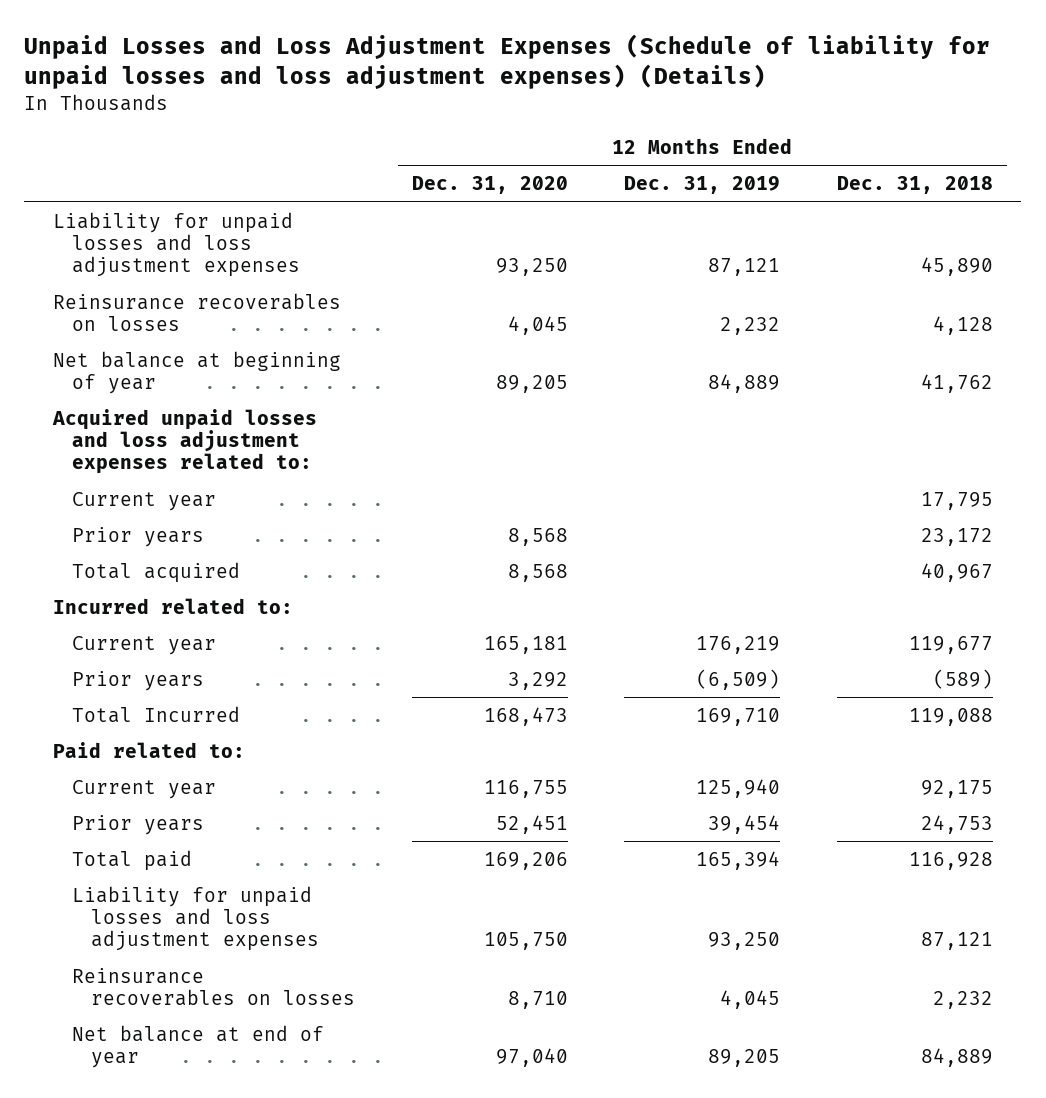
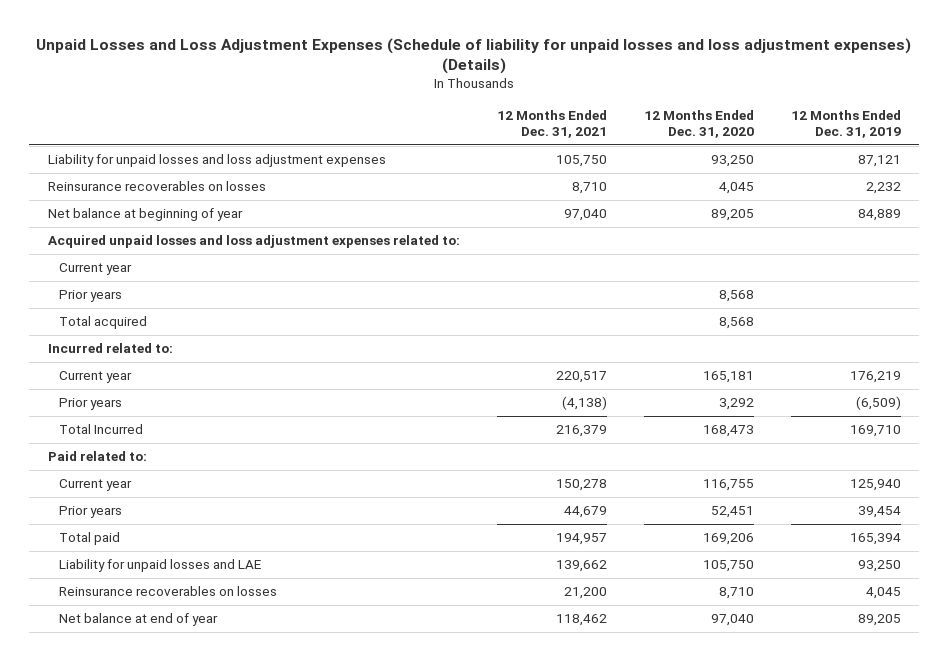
[836,176,993,195] Dec. 31, 2018 -> none
none -> [496,109,607,139] 12 Months Ended Dec. 31, 2021
[72,885,320,952] Liability for unpaid losses and loss adjustment expenses -> [59,559,262,573] Liability for unpaid losses and LAE

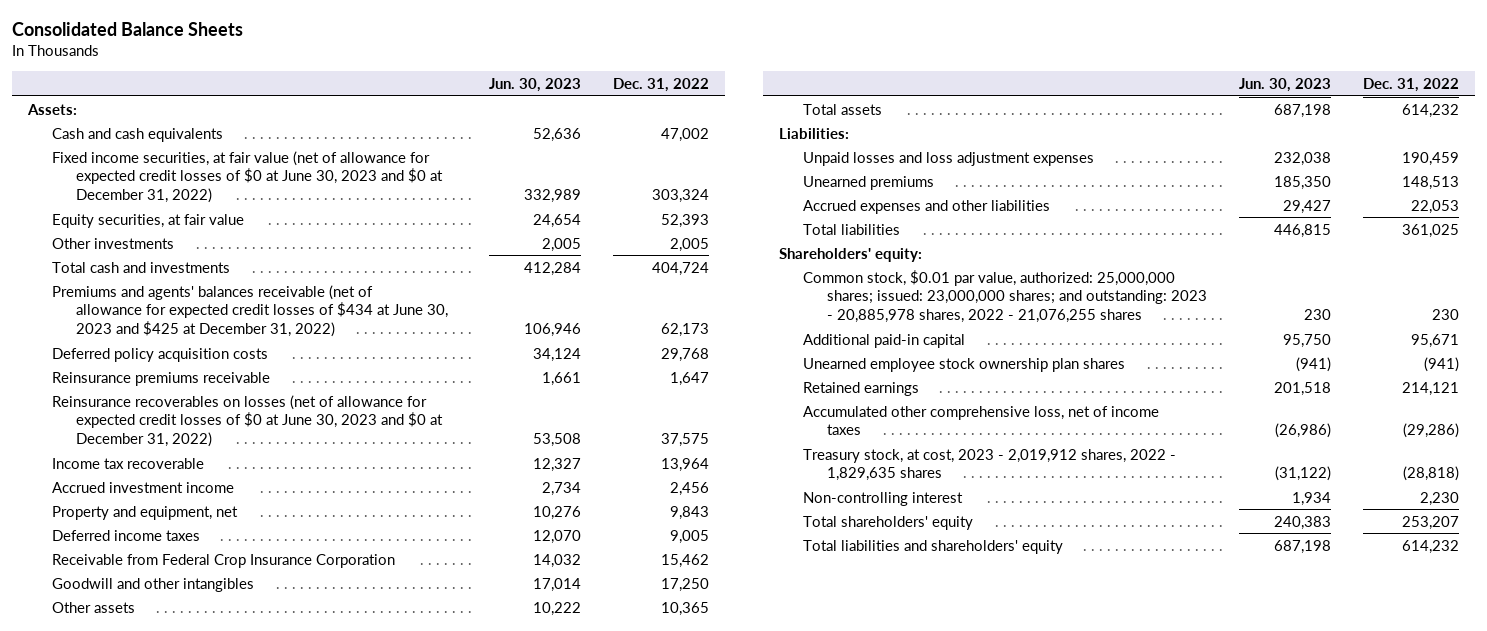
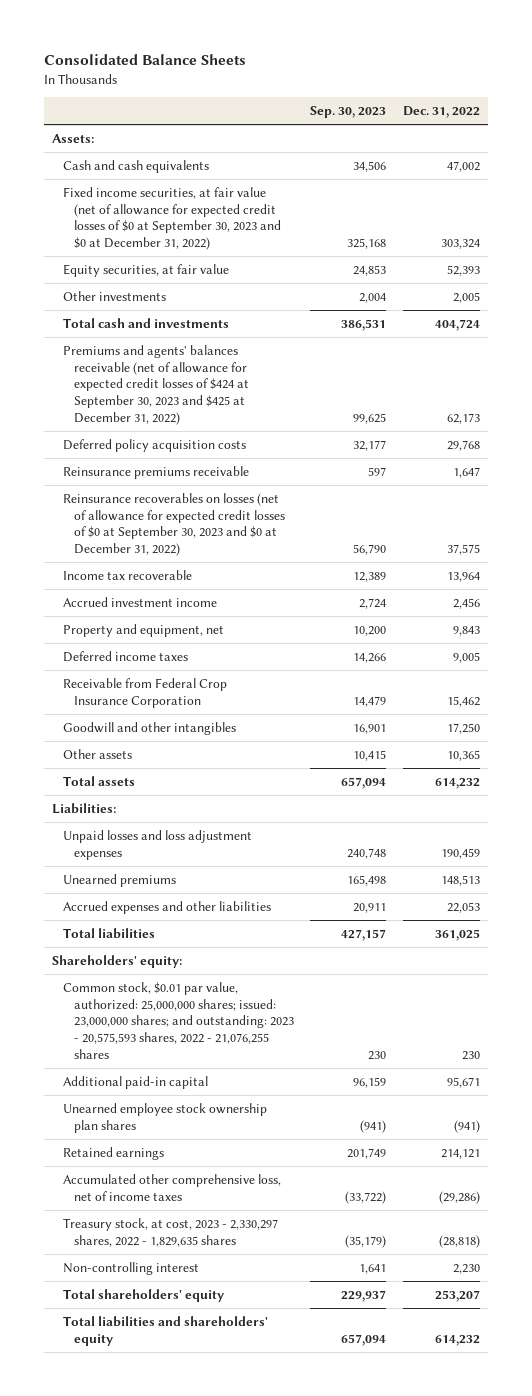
[488,77,581,92] Jun. 30, 2023 -> none
none -> [310,106,387,119] Sep. 30, 2023
[52,150,444,203] Fixed income securities, at fair value (net of allowance for expected credit losses of $0 at June 30, 2023 and $0 at December 31, 2022) -> [63,187,281,251] Fixed income securities, at fair value (net of allowance for expected credit losses of $0 at September 30, 2023 and $0 at December 31, 2022)
[52,284,449,337] Premiums and agents' balances receivable (net of allowance for expected credit losses of $434 at June 30, 2023 and $425 at December 31, 2022) -> [63,345,249,425] Premiums and agents' balances receivable (net of allowance for expected credit losses of $424 at September 30, 2023 and $425 at December 31, 2022)
[52,394,444,447] Reinsurance recoverables on losses (net of allowance for expected credit losses of $0 at June 30, 2023 and $0 at December 31, 2022) -> [63,493,285,557] Reinsurance recoverables on losses (net of allowance for expected credit losses of $0 at September 30, 2023 and $0 at December 31, 2022)
[802,269,1207,323] Common stock, $0.01 par value, authorized: 25,000,000 shares; issued: 23,000,000 shares; and outstanding: 2023 - 20,885,978 shares, 2022 - 21,076,255 shares -> [63,982,294,1059] Common stock, $0.01 par value, authorized: 25,000,000 shares; issued: 23,000,000 shares; and outstanding: 2023 - 20,575,593 shares, 2022 - 21,076,255 shares
[802,448,1176,482] Treasury stock, at cost, 2023 - 2,019,912 shares, 2022 - 1,829,635 shares -> [63,1218,279,1247] Treasury stock, at cost, 2023 - 2,330,297 shares, 2022 - 1,829,635 shares

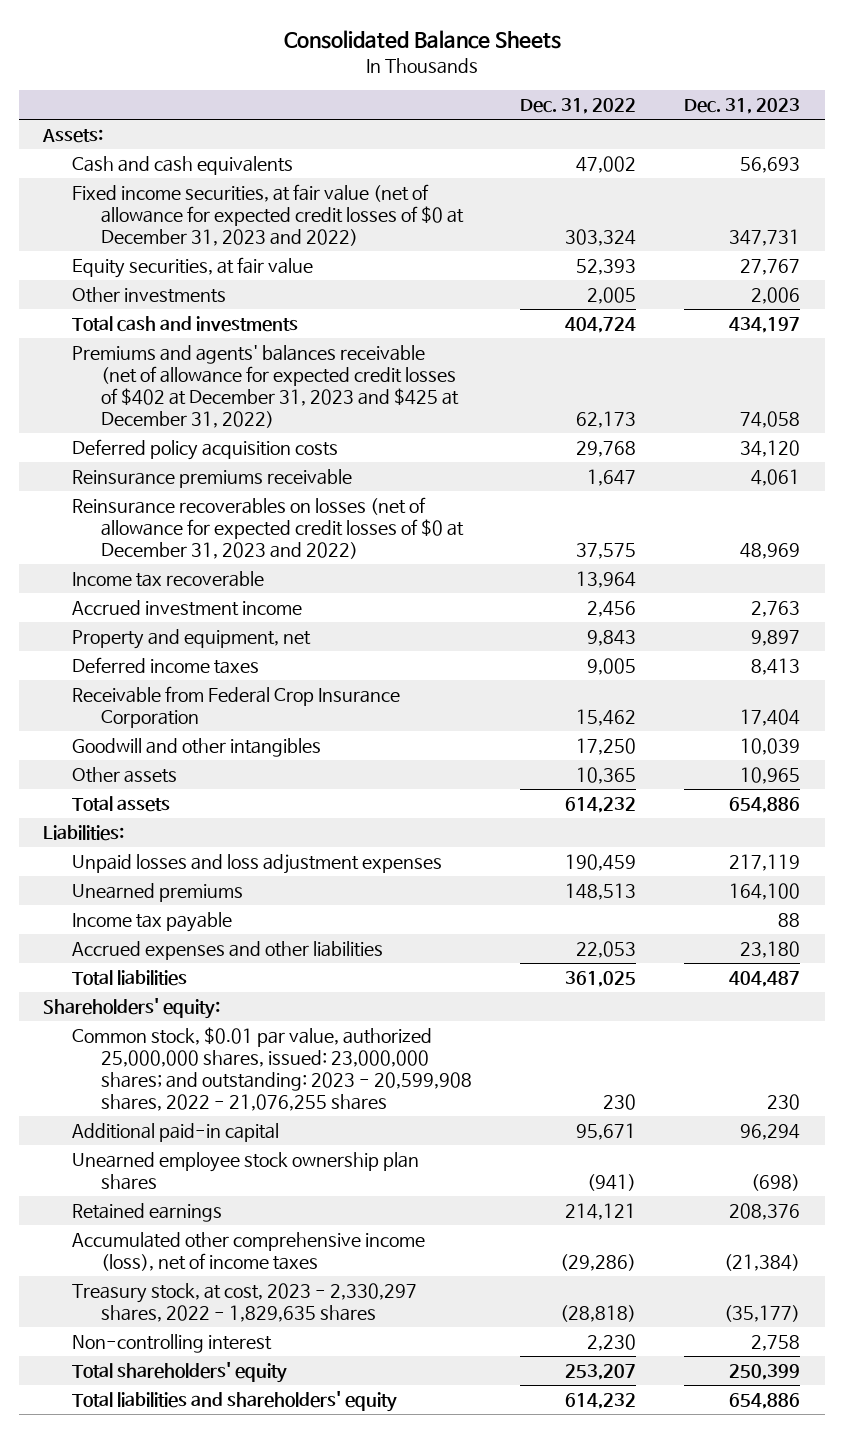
[310,106,387,119] Sep. 30, 2023 -> none
none -> [684,98,801,115] Dec. 31, 2023
[63,187,281,251] Fixed income securities, at fair value (net of allowance for expected credit losses of $0 at September 30, 2023 and $0 at December 31, 2022) -> [72,184,464,246] Fixed income securities, at fair value (net of allowance for expected credit losses of $0 at December 31, 2023 and 2022)
[63,345,249,425] Premiums and agents' balances receivable (net of allowance for expected credit losses of $424 at September 30, 2023 and $425 at December 31, 2022) -> [72,345,459,428] Premiums and agents' balances receivable (net of allowance for expected credit losses of $402 at December 31, 2023 and $425 at December 31, 2022)
[63,493,285,557] Reinsurance recoverables on losses (net of allowance for expected credit losses of $0 at September 30, 2023 and $0 at December 31, 2022) -> [72,497,464,559] Reinsurance recoverables on losses (net of allowance for expected credit losses of $0 at December 31, 2023 and 2022)
none -> [72,912,233,933] Income tax payable
[63,982,294,1059] Common stock, $0.01 par value, authorized: 25,000,000 shares; issued: 23,000,000 shares; and outstanding: 2023 - 20,575,593 shares, 2022 - 21,076,255 shares -> [72,1027,472,1111] Common stock, $0.01 par value, authorized 25,000,000 shares, issued: 23,000,000 shares; and outstanding: 2023 - 20,599,908 shares, 2022 - 21,076,255 shares
[63,1174,282,1201] Accumulated other comprehensive loss, net of income taxes -> [72,1232,426,1272] Accumulated other comprehensive income (loss), net of income taxes

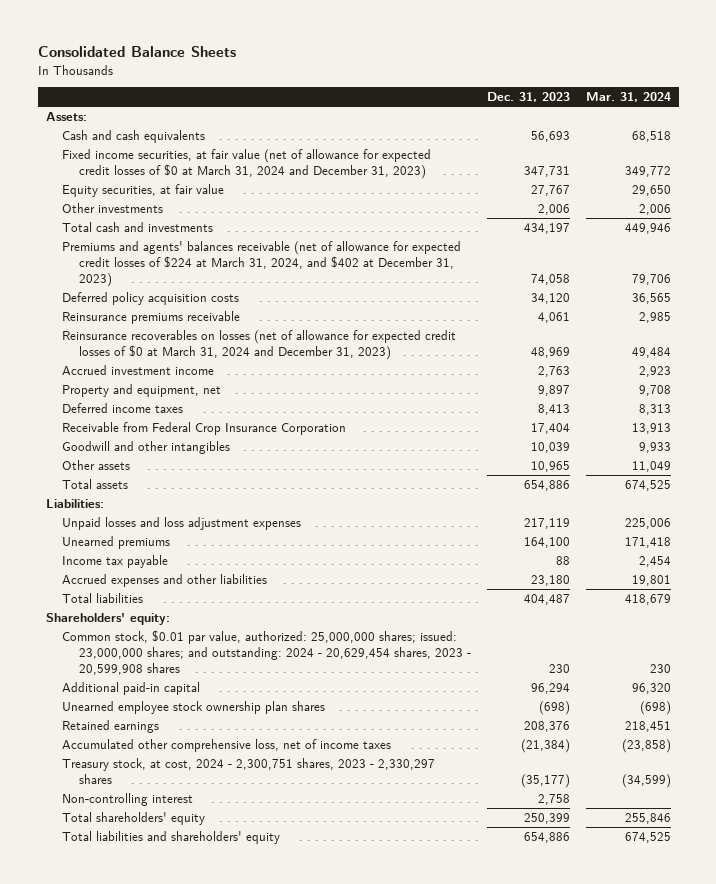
[520,98,637,115] Dec. 31, 2022 -> none
none -> [585,92,671,103] Mar. 31, 2024
[72,184,464,246] Fixed income securities, at fair value (net of allowance for expected credit losses of $0 at December 31, 2023 and 2022) -> [62,148,432,179] Fixed income securities, at fair value (net of allowance for expected credit losses of $0 at March 31, 2024 and December 31, 2023)
[72,345,459,428] Premiums and agents' balances receivable (net of allowance for expected credit losses of $402 at December 31, 2023 and $425 at December 31, 2022) -> [62,240,462,287] Premiums and agents' balances receivable (net of allowance for expected credit losses of $224 at March 31, 2024, and $402 at December 31, 2023)
[72,571,265,588] Income tax recoverable -> none
[72,497,464,559] Reinsurance recoverables on losses (net of allowance for expected credit losses of $0 at December 31, 2023 and 2022) -> [62,329,457,360] Reinsurance recoverables on losses (net of allowance for expected credit losses of $0 at March 31, 2024 and December 31, 2023)
[72,1027,472,1111] Common stock, $0.01 par value, authorized 25,000,000 shares, issued: 23,000,000 shares; and outstanding: 2023 - 20,599,908 shares, 2022 - 21,076,255 shares -> [62,629,471,675] Common stock, $0.01 par value, authorized: 25,000,000 shares; issued: 23,000,000 shares; and outstanding: 2024 - 20,629,454 shares, 2023 - 20,599,908 shares
[72,1232,426,1272] Accumulated other comprehensive income (loss), net of income taxes -> [62,738,392,752] Accumulated other comprehensive loss, net of income taxes
[72,1283,418,1323] Treasury stock, at cost, 2023 - 2,330,297 shares, 2022 - 1,829,635 shares -> [62,757,436,784] Treasury stock, at cost, 2024 - 2,300,751 shares, 2023 - 2,330,297 shares

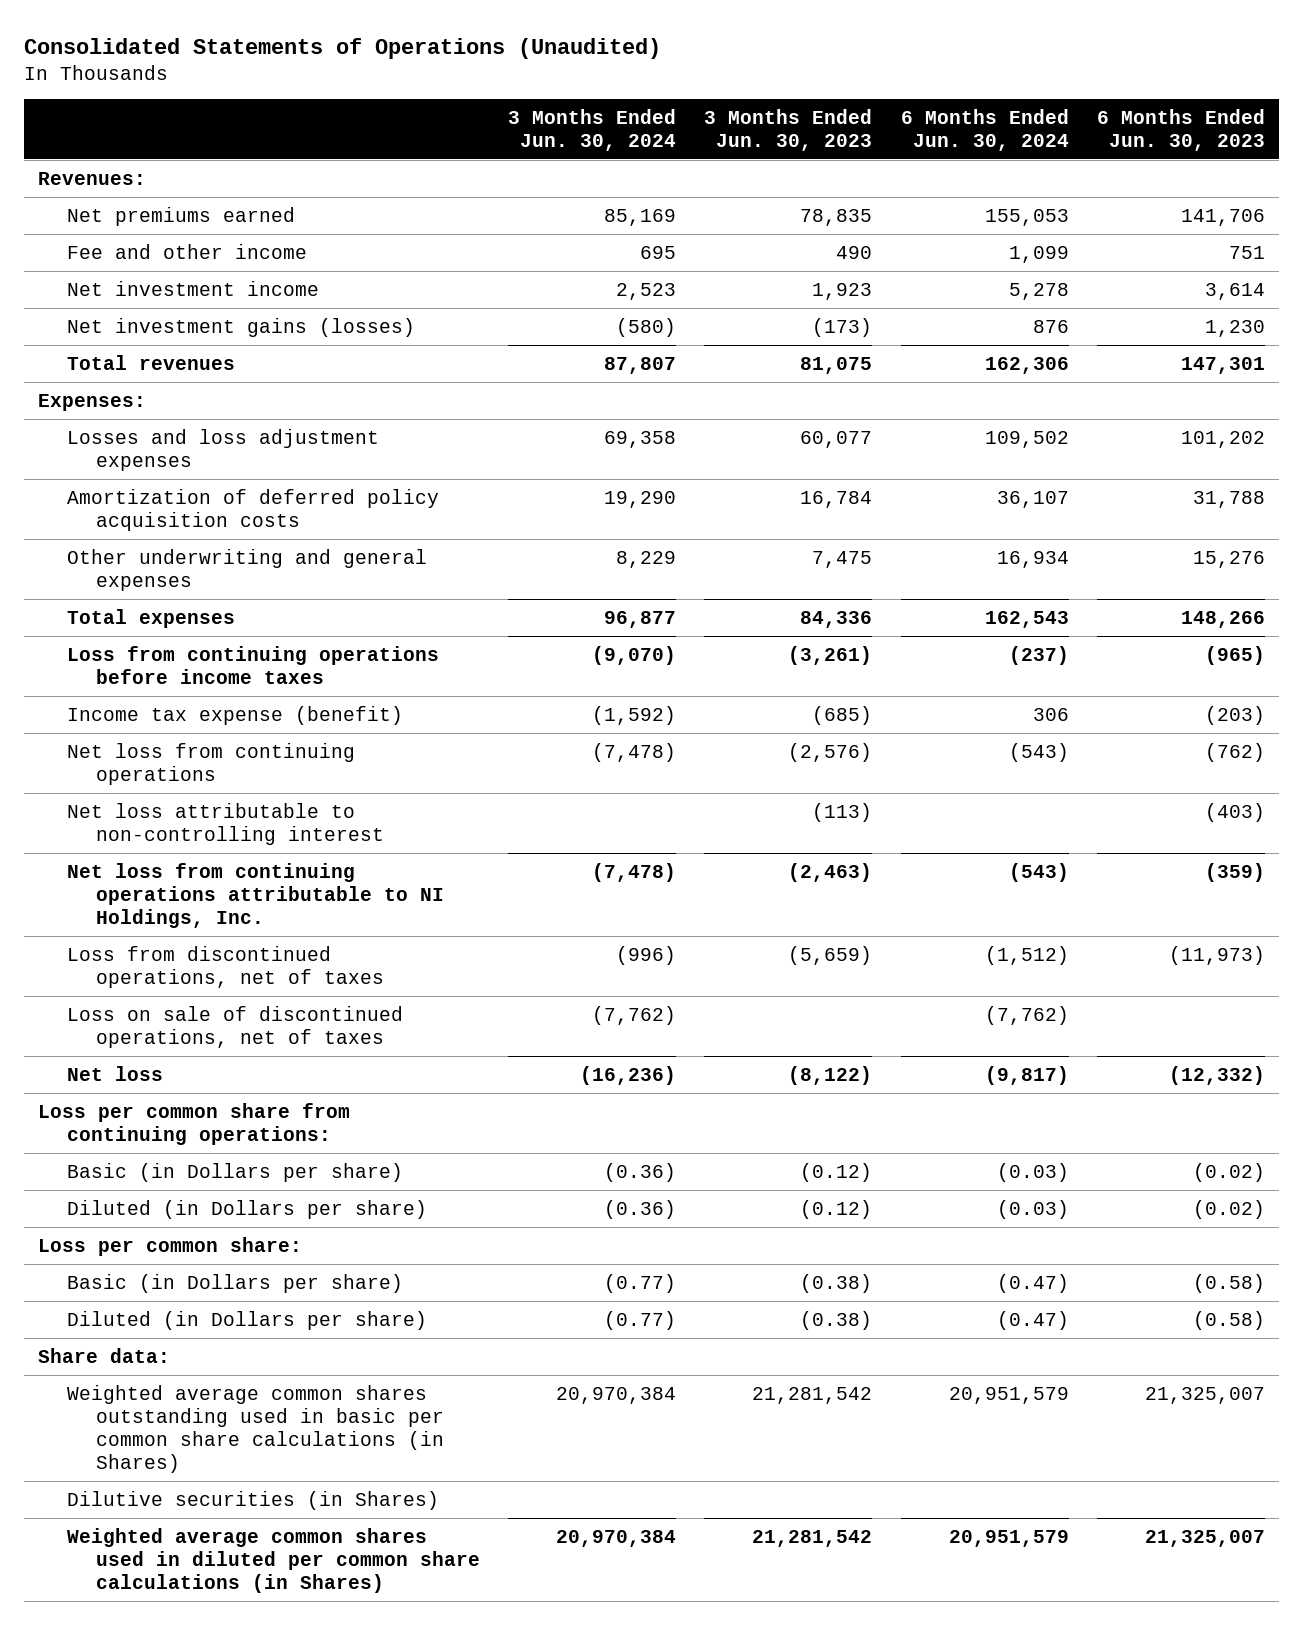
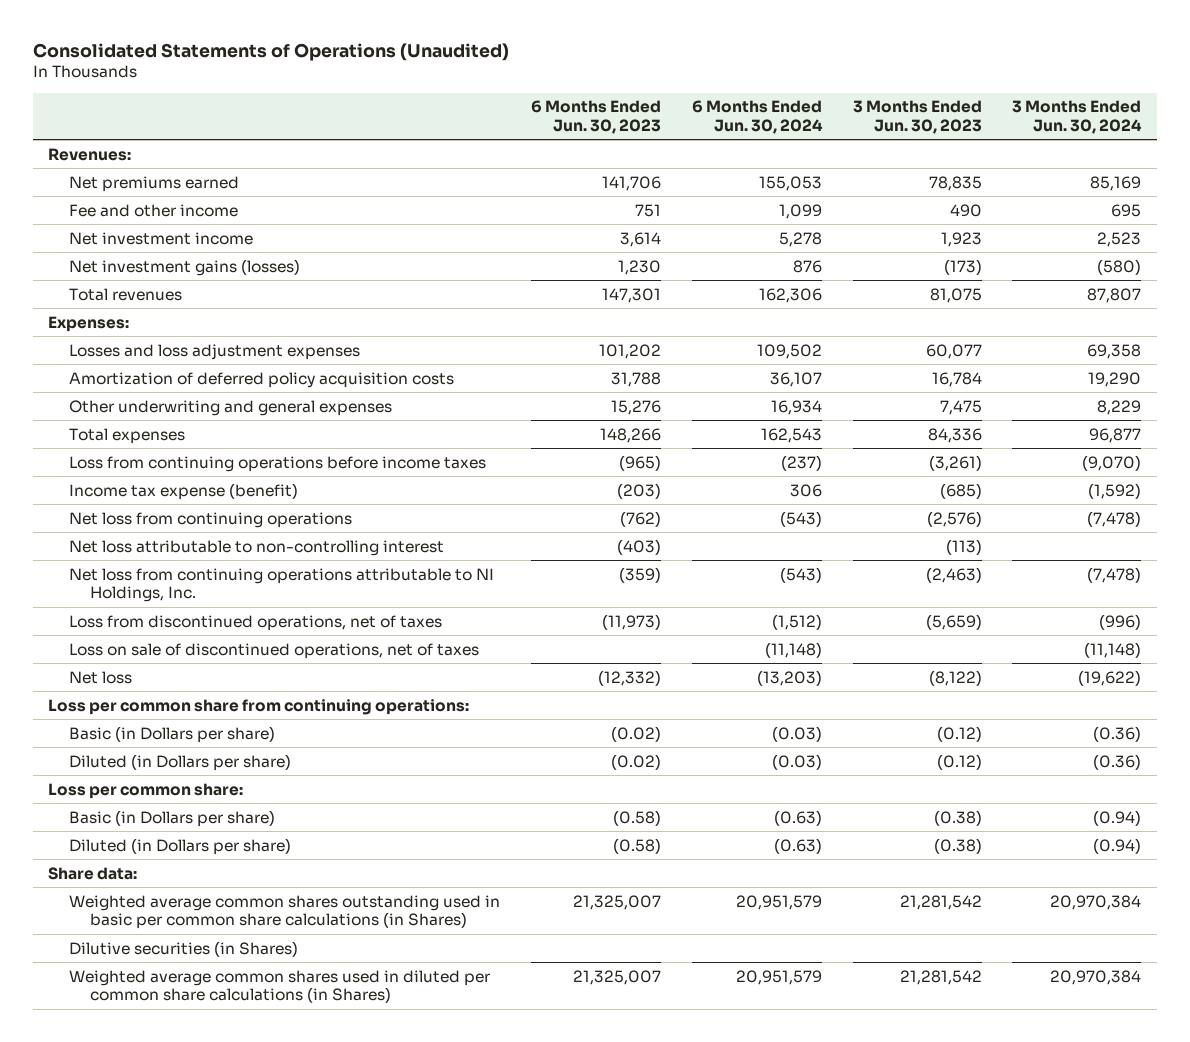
[592,1005,677,1025] (7,762) -> [1084,641,1142,658] (11,148)
[984,1005,1069,1025] (7,762) -> [764,641,822,658] (11,148)
[580,1065,677,1085] (16,236) -> [1078,669,1142,686] (19,622)
[984,1065,1069,1085] (9,817) -> [756,669,822,686] (13,203)
[604,1273,677,1293] (0.77) -> [1093,809,1142,826] (0.94)
[996,1273,1069,1293] (0.47) -> [773,809,822,826] (0.63)
[604,1310,677,1330] (0.77) -> [1093,837,1142,854] (0.94)
[996,1310,1069,1330] (0.47) -> [773,837,822,854] (0.63)

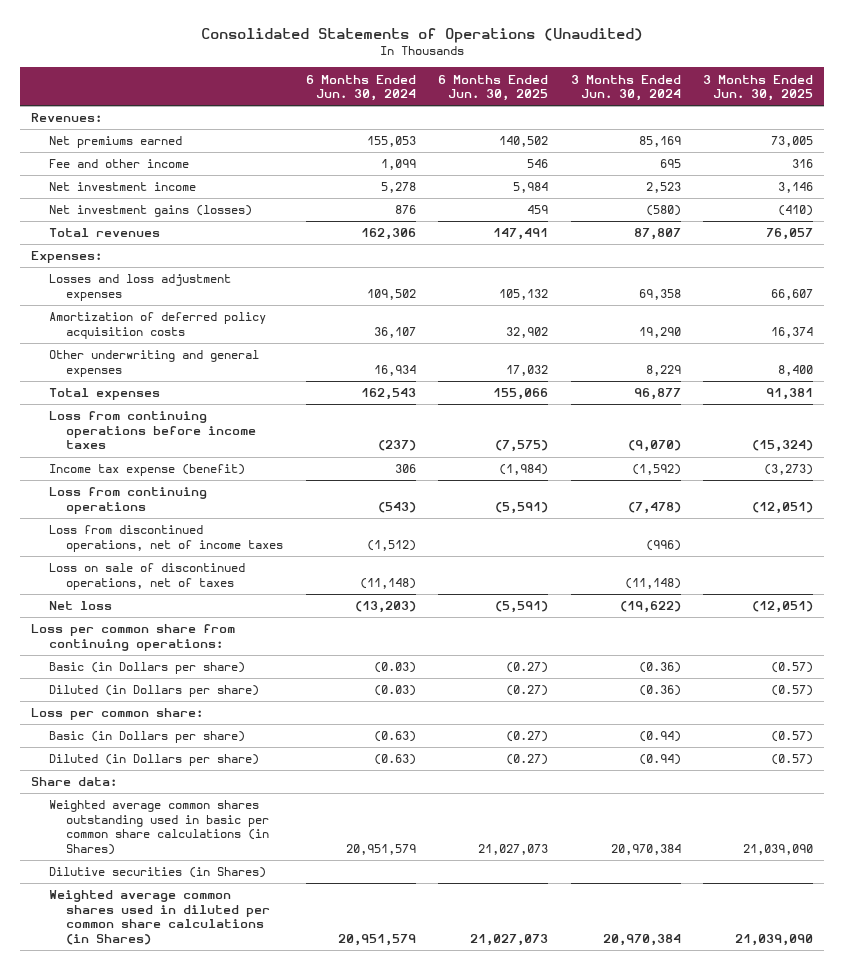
[531,100,662,135] 6 Months Ended Jun. 30, 2023 -> none
[852,100,982,135] 3 Months Ended Jun. 30, 2023 -> none
none -> [438,74,549,102] 6 Months Ended Jun. 30, 2025
none -> [703,74,814,102] 3 Months Ended Jun. 30, 2025
[69,511,353,528] Net loss from continuing operations -> none
[69,539,445,556] Net loss attributable to non-controlling interest -> none
[69,567,495,603] Net loss from continuing operations attributable to NI Holdings, Inc. -> [48,487,207,514] Loss from continuing operations
[69,614,443,631] Loss from discontinued operations, net of taxes -> [48,525,284,552] Loss from discontinued operations, net of income taxes

